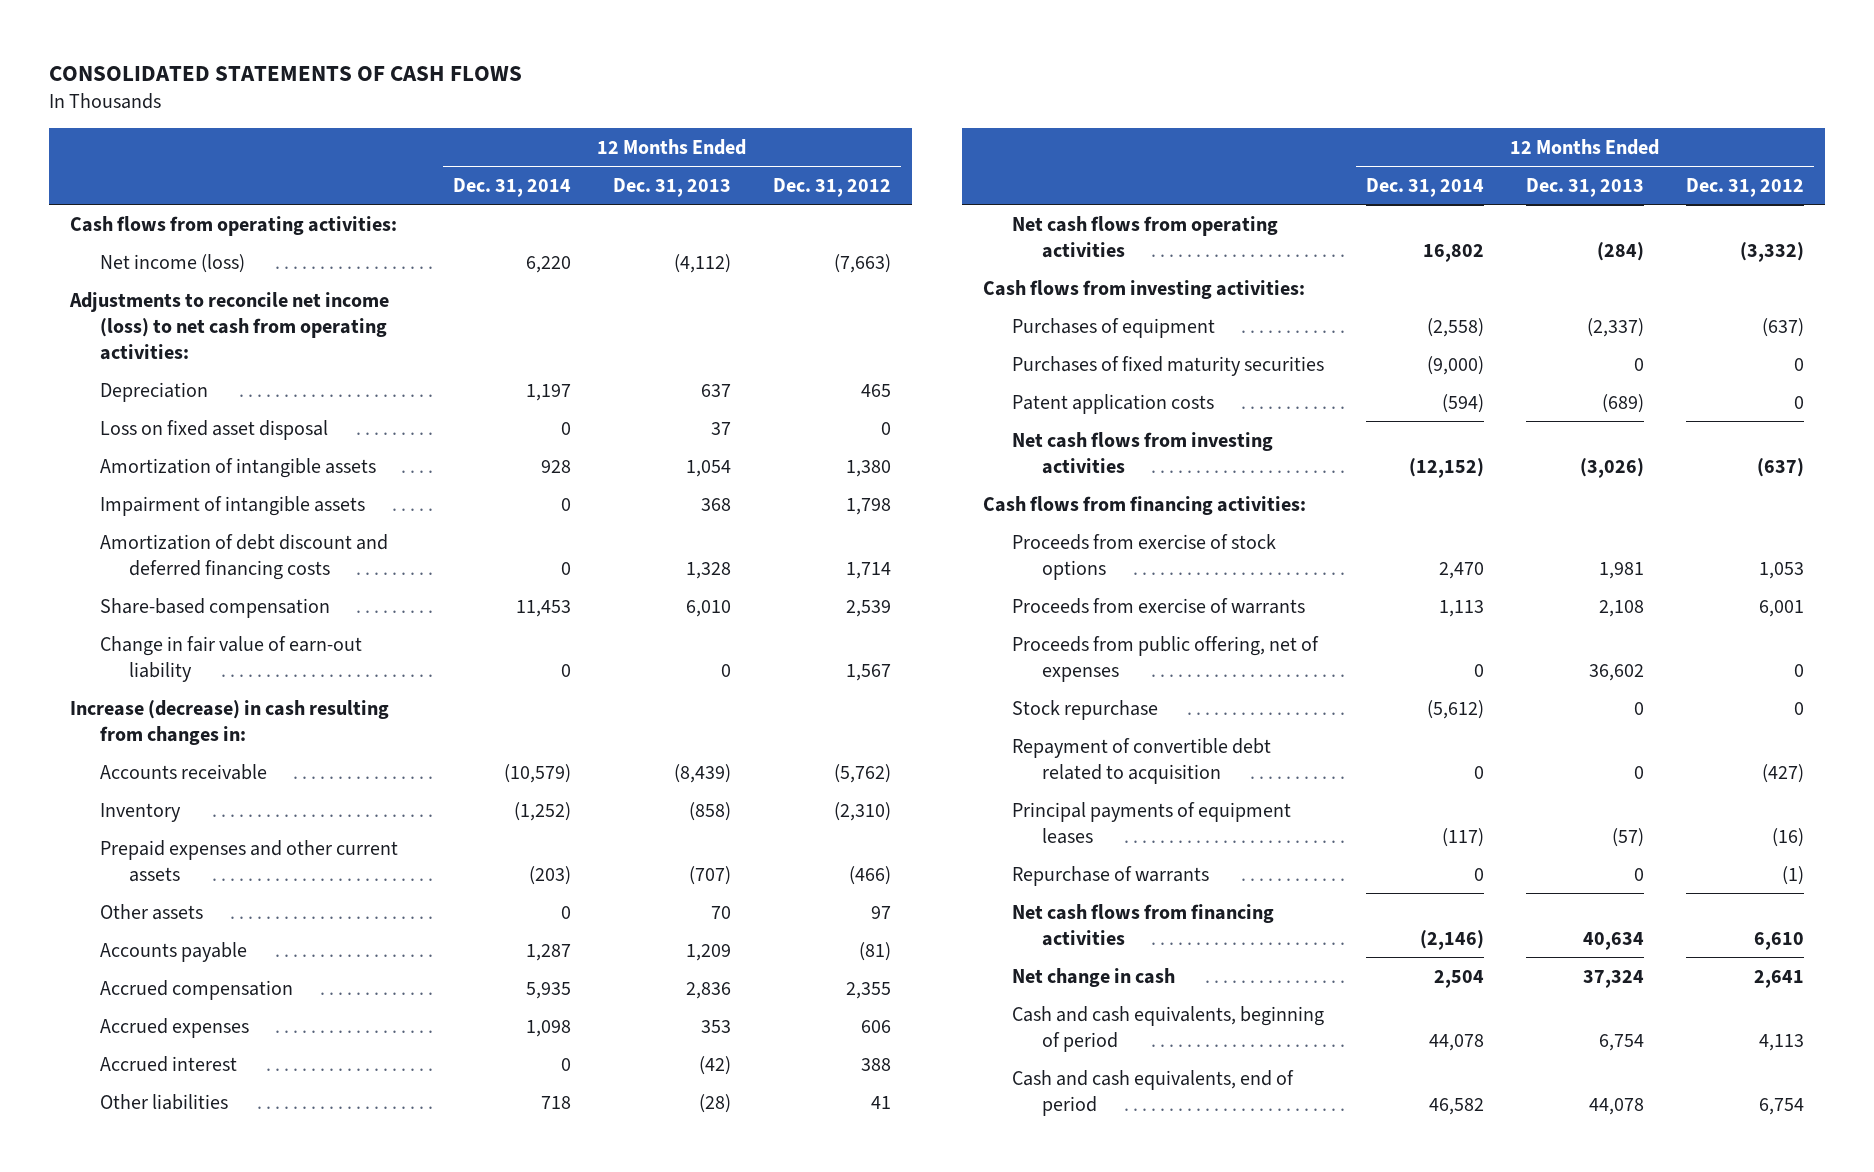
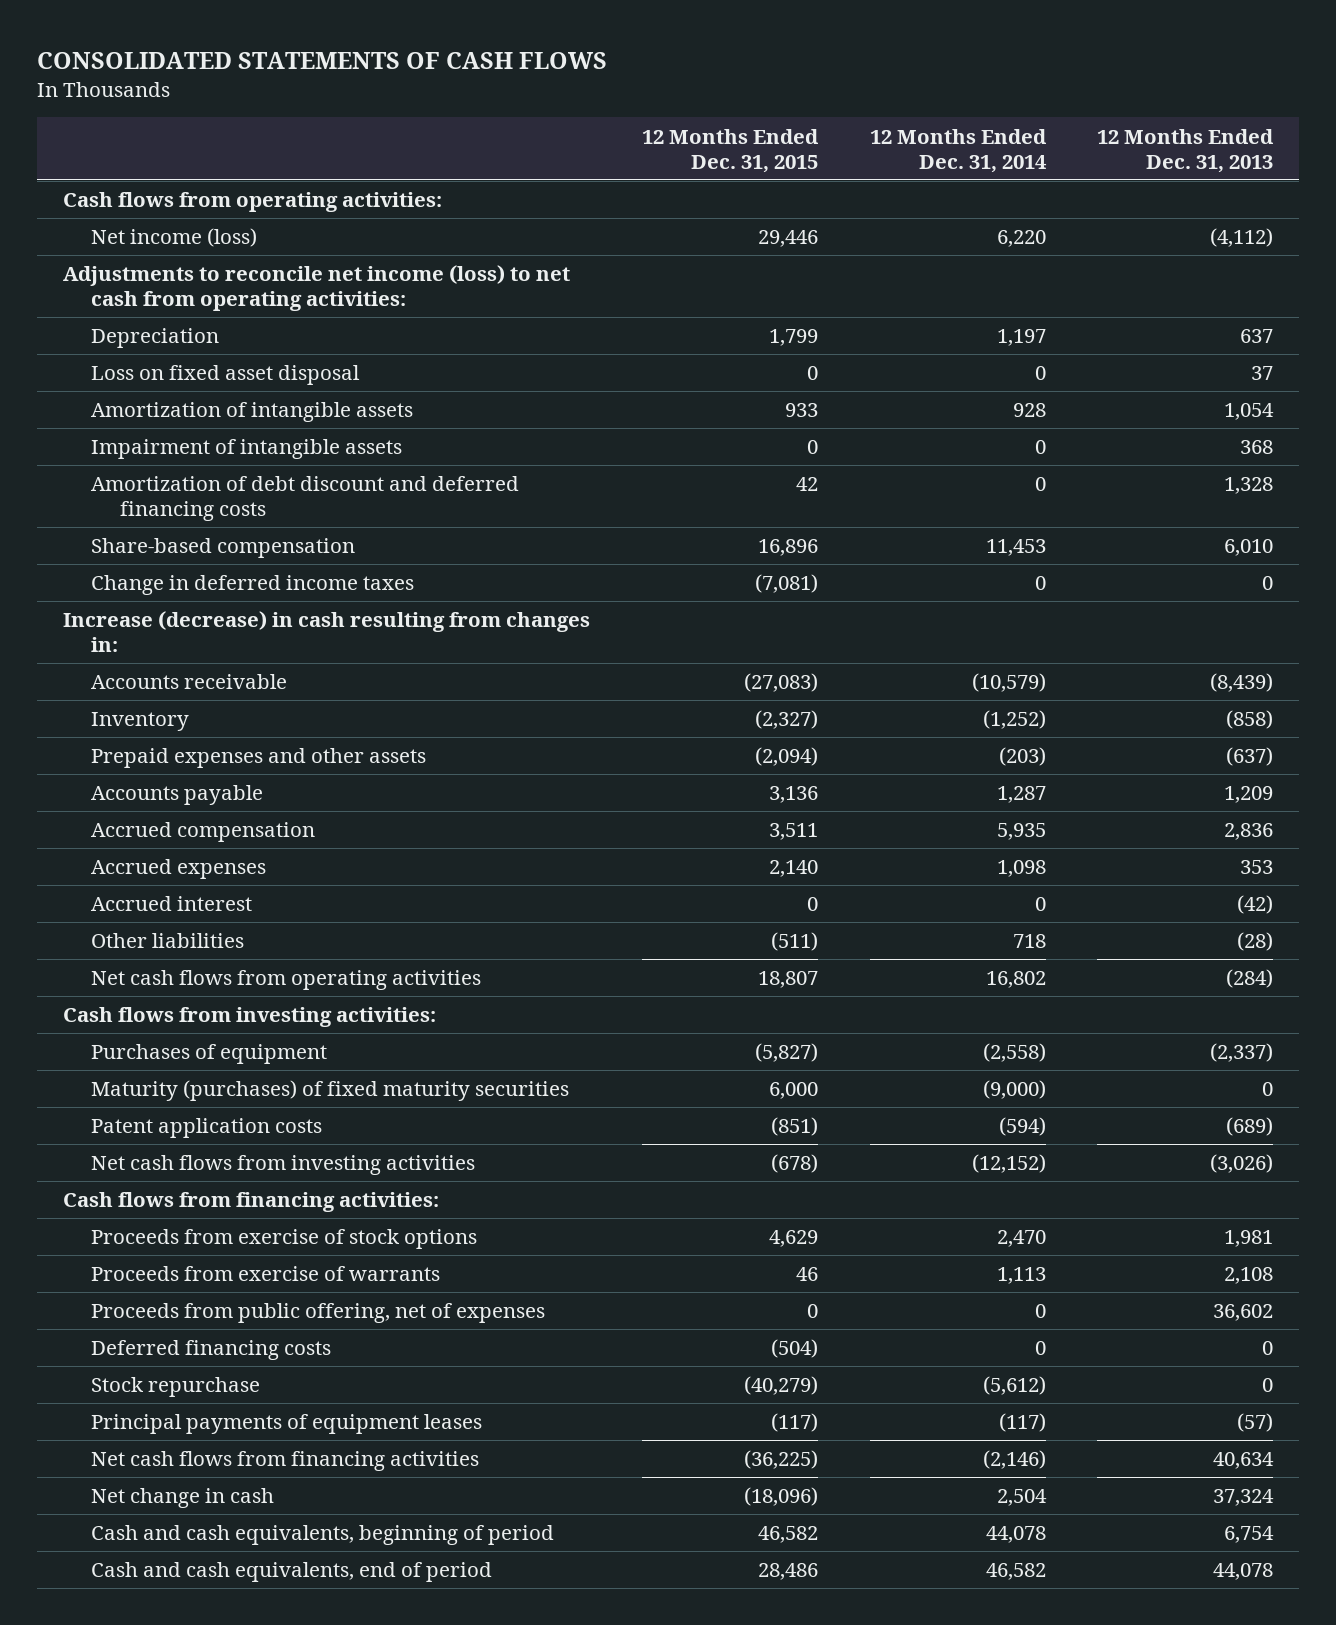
[772,177,891,197] Dec. 31, 2012 -> none
none -> [641,128,819,173] 12 Months Ended Dec. 31, 2015
[99,635,362,682] Change in fair value of earn-out liability -> none
none -> [91,575,415,596] Change in deferred income taxes
[99,903,203,920] Other assets -> none
[99,839,398,882] Prepaid expenses and other current assets -> [91,748,427,769] Prepaid expenses and other assets
[689,865,732,885] (707) -> [1226,747,1274,767] (637)
[1012,355,1325,376] Purchases of fixed maturity securities -> [91,1080,570,1102] Maturity (purchases) of fixed maturity securities
none -> [91,1340,332,1361] Deferred financing costs
[1012,737,1272,784] Repayment of convertible debt related to acquisition -> none
[1012,865,1210,886] Repurchase of warrants -> none

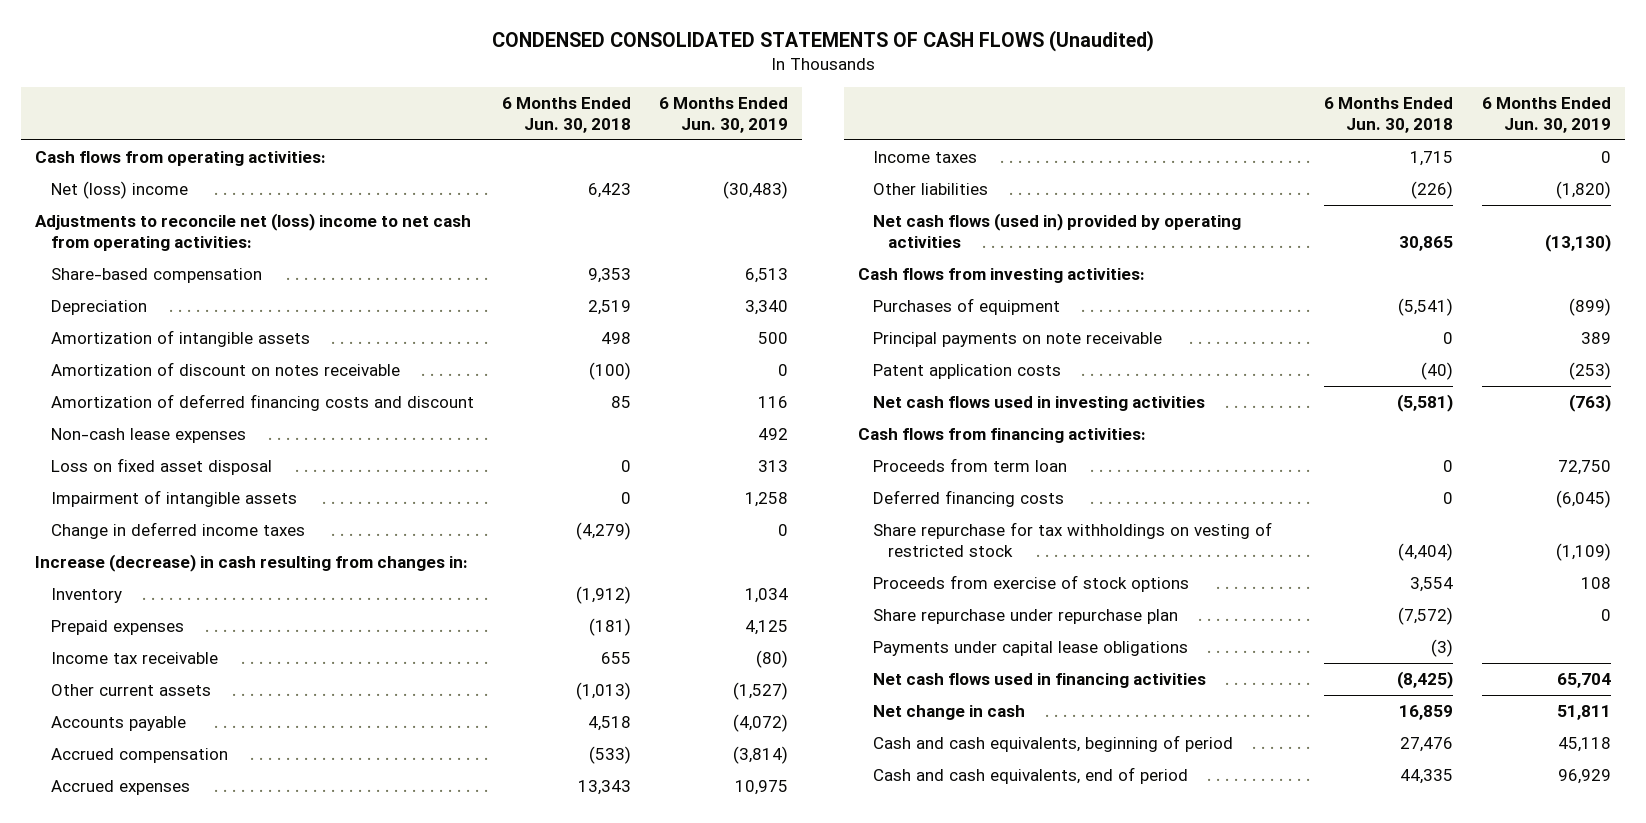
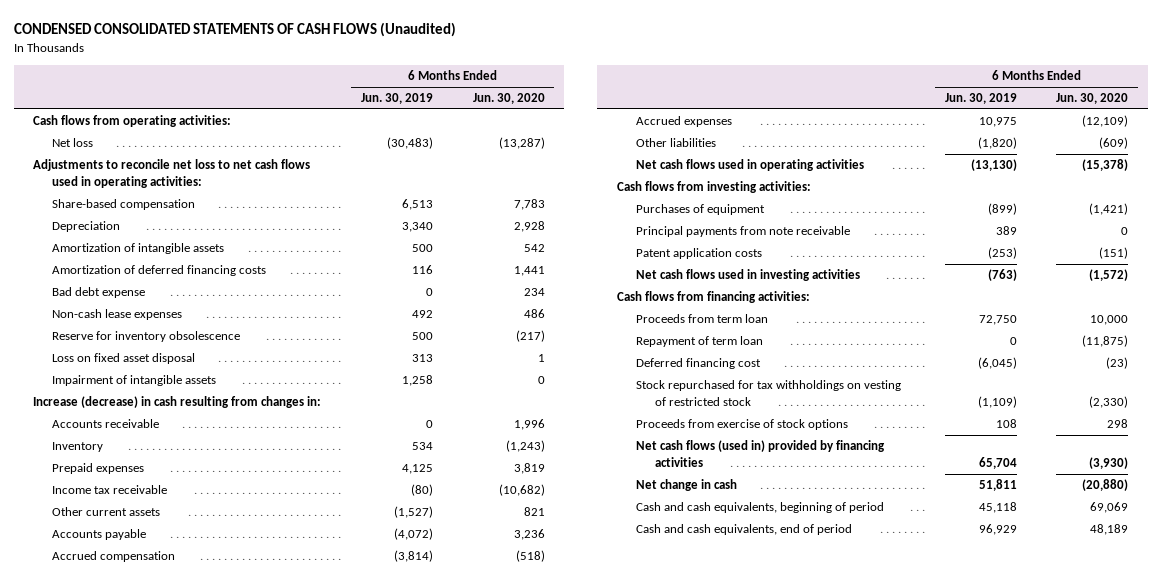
[501,96,631,133] 6 Months Ended Jun. 30, 2018 -> none
none -> [472,93,545,105] Jun. 30, 2020
[50,180,188,199] Net (loss) income -> [52,138,94,148] Net loss
[35,212,472,251] Adjustments to reconcile net (loss) income to net cash from operating activities: -> [33,159,311,189] Adjustments to reconcile net loss to net cash flows used in operating activities:
[50,361,400,376] Amortization of discount on notes receivable -> none
[50,393,474,411] Amortization of deferred financing costs and discount -> [52,265,267,277] Amortization of deferred financing costs
none -> [52,287,146,299] Bad debt expense
none -> [52,331,241,343] Reserve for inventory obsolescence
[50,521,305,539] Change in deferred income taxes -> none
none -> [52,419,160,429] Accounts receivable
[744,587,788,603] 1,034 -> [412,442,434,451] 534
[873,150,978,163] Income taxes -> none
[873,212,1242,248] Net cash flows (used in) provided by operating activities -> [636,159,865,172] Net cash flows used in operating activities
[873,331,1163,347] Principal payments on note receivable -> [636,226,851,238] Principal payments from note receivable
none -> [636,336,764,348] Repayment of term loan
[873,489,1065,507] Deferred financing costs -> [636,358,762,370] Deferred financing cost
[873,521,1273,557] Share repurchase for tax withholdings on vesting of restricted stock -> [636,380,902,407] Stock repurchased for tax withholdings on vesting of restricted stock
[873,608,1179,624] Share repurchase under repurchase plan -> none
[873,640,1189,656] Payments under capital lease obligations -> none
[873,672,1207,688] Net cash flows used in financing activities -> [636,440,886,468] Net cash flows (used in) provided by financing activities

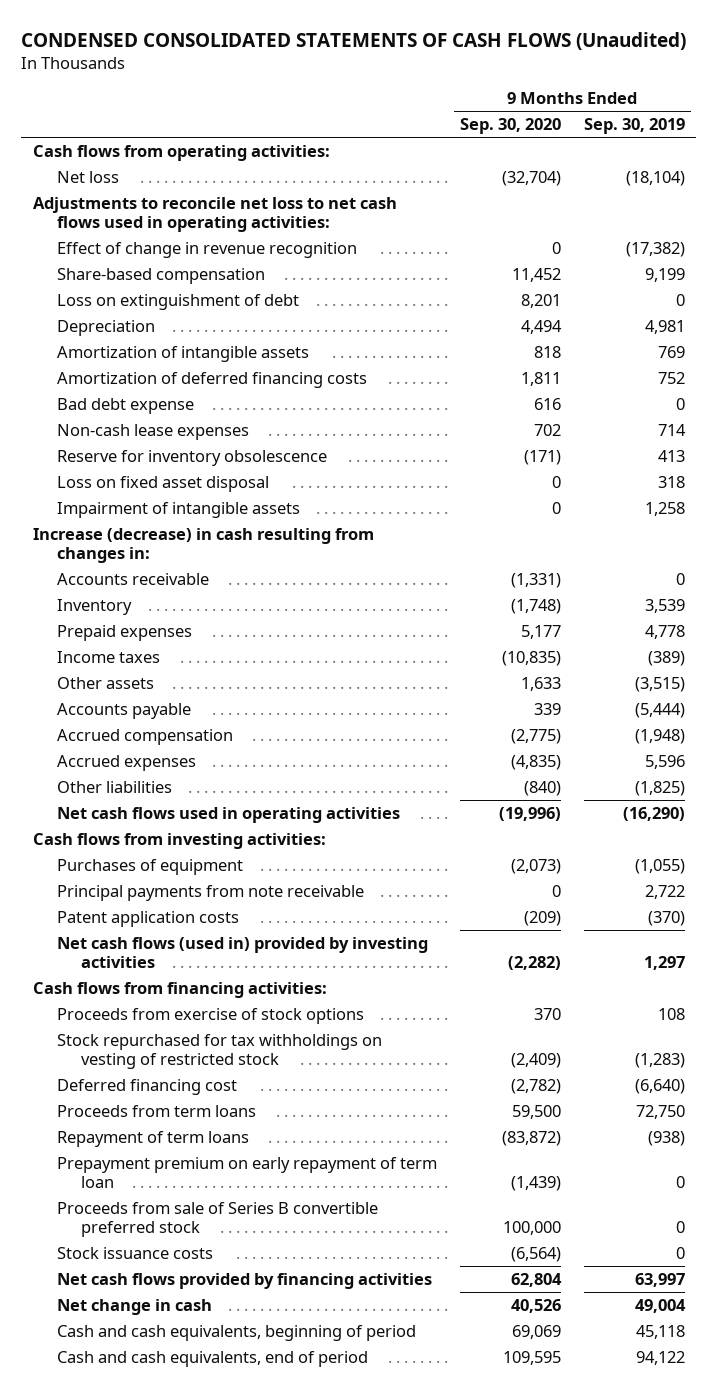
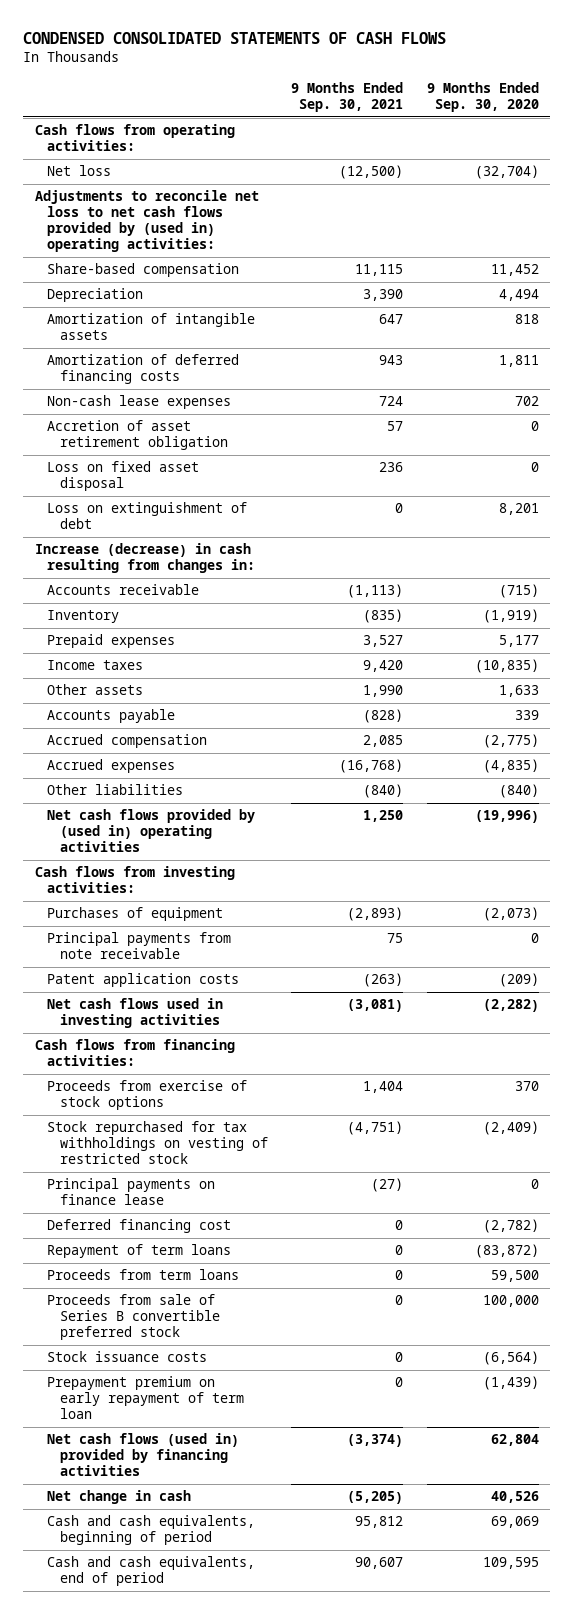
[21,31,687,50] CONDENSED CONSOLIDATED STATEMENTS OF CASH FLOWS (Unaudited) -> [23,32,447,45] CONDENSED CONSOLIDATED STATEMENTS OF CASH FLOWS
[583,118,685,135] Sep. 30, 2019 -> none
none -> [291,82,404,113] 9 Months Ended Sep. 30, 2021
[56,241,357,258] Effect of change in revenue recognition -> none
[32,196,397,233] Adjustments to reconcile net loss to net cash flows used in operating activities: -> [34,190,259,253] Adjustments to reconcile net loss to net cash flows provided by (used in) operating activities:
[56,397,194,414] Bad debt expense -> none
[56,449,327,466] Reserve for inventory obsolescence -> none
none -> [47,420,228,451] Accretion of asset retirement obligation
[56,501,300,518] Impairment of intangible assets -> none
[56,293,299,310] Loss on extinguishment of debt -> [47,502,248,530] Loss on extinguishment of debt
[510,572,561,588] (1,331) -> [498,584,539,599] (715)
[510,598,561,614] (1,748) -> [482,609,539,624] (1,919)
[56,806,400,823] Net cash flows used in operating activities -> [47,809,256,853] Net cash flows provided by (used in) operating activities
[56,936,428,969] Net cash flows (used in) provided by investing activities -> [47,998,224,1029] Net cash flows used in investing activities
none -> [47,1178,216,1206] Principal payments on finance lease
[56,1104,256,1117] Proceeds from term loans -> [47,1269,240,1281] Proceeds from term loans
[56,1156,437,1189] Prepayment premium on early repayment of term loan -> [47,1376,244,1420] Prepayment premium on early repayment of term loan
[56,1272,432,1289] Net cash flows provided by financing activities -> [47,1433,240,1477] Net cash flows (used in) provided by financing activities

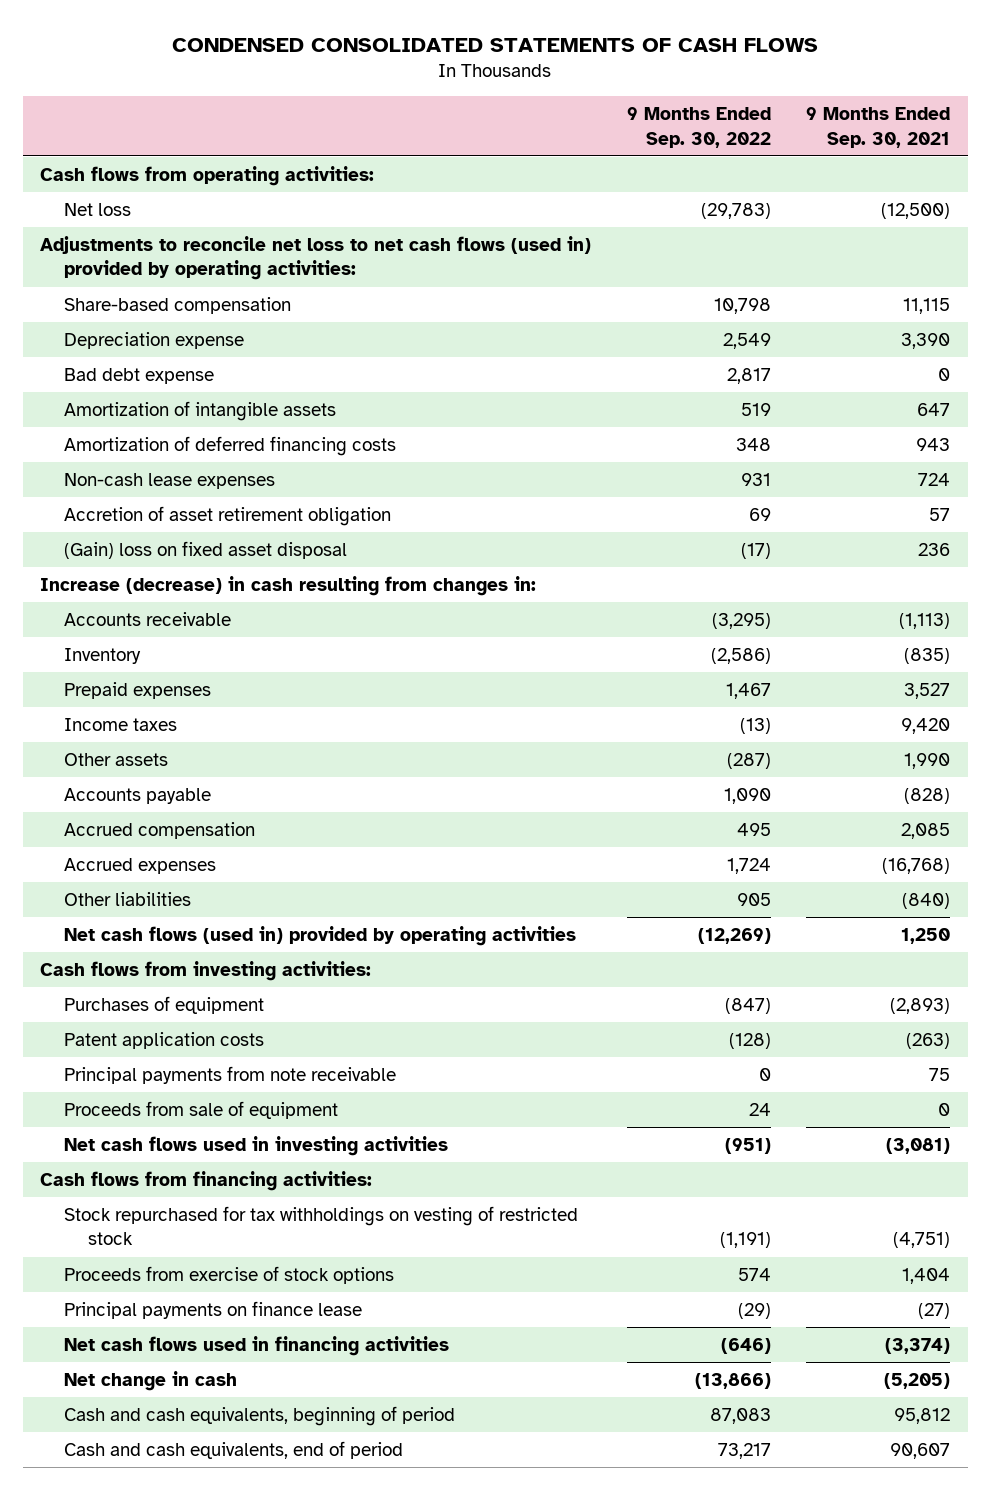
[426,82,539,113] 9 Months Ended Sep. 30, 2020 -> none
none -> [626,107,771,148] 9 Months Ended Sep. 30, 2022
[34,190,259,253] Adjustments to reconcile net loss to net cash flows provided by (used in) operating activities: -> [40,236,592,281] Adjustments to reconcile net loss to net cash flows (used in) provided by operating activities:
[47,288,144,303] Depreciation -> [64,332,245,350] Depreciation expense
none -> [64,368,215,385] Bad debt expense
[47,502,248,530] Loss on extinguishment of debt -> none
[47,461,200,492] Loss on fixed asset disposal -> [64,541,348,560] (Gain) loss on fixed asset disposal
[47,809,256,853] Net cash flows provided by (used in) operating activities -> [64,926,577,947] Net cash flows (used in) provided by operating activities
[47,932,232,960] Principal payments from note receivable -> [64,1066,397,1085] Principal payments from note receivable
none -> [64,1101,339,1120] Proceeds from sale of equipment
[47,1080,248,1111] Proceeds from exercise of stock options -> [64,1266,395,1285] Proceeds from exercise of stock options
[47,1219,232,1234] Deferred financing cost -> none
[47,1244,232,1259] Repayment of term loans -> none
[47,1269,240,1281] Proceeds from term loans -> none
[47,1294,220,1341] Proceeds from sale of Series B convertible preferred stock -> none
[47,1351,208,1363] Stock issuance costs -> none
[47,1376,244,1420] Prepayment premium on early repayment of term loan -> none
[47,1433,240,1477] Net cash flows (used in) provided by financing activities -> [64,1336,450,1357] Net cash flows used in financing activities

